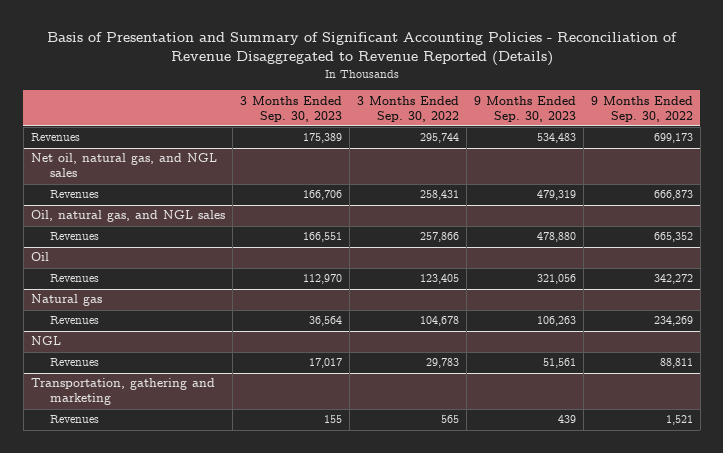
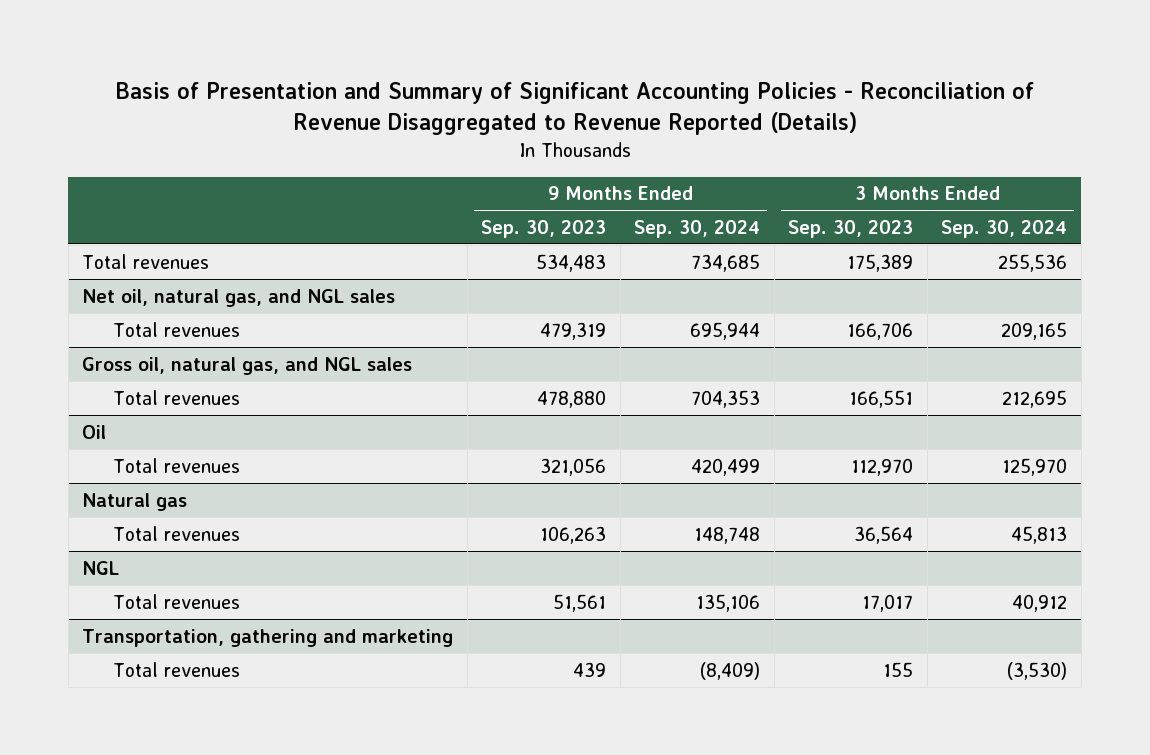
[356,95,459,122] 3 Months Ended Sep. 30, 2022 -> none
[590,95,693,122] 9 Months Ended Sep. 30, 2022 -> none
none -> [634,219,761,238] Sep. 30, 2024
none -> [941,219,1068,238] Sep. 30, 2024
[30,133,80,142] Revenues -> [82,253,210,269] Total revenues
[49,190,99,199] Revenues -> [113,321,241,337] Total revenues
[30,210,225,223] Oil, natural gas, and NGL sales -> [82,356,413,375] Gross oil, natural gas, and NGL sales
[49,232,99,241] Revenues -> [113,389,241,405] Total revenues
[49,274,99,283] Revenues -> [113,457,241,473] Total revenues
[49,316,99,325] Revenues -> [113,525,241,541] Total revenues
[49,358,99,367] Revenues -> [113,593,241,609] Total revenues
[49,415,99,424] Revenues -> [113,661,241,677] Total revenues

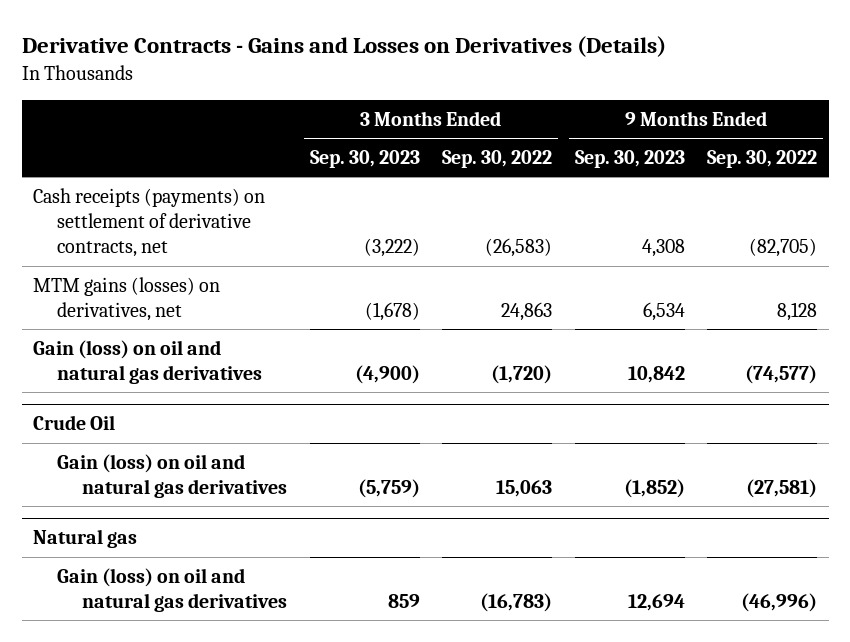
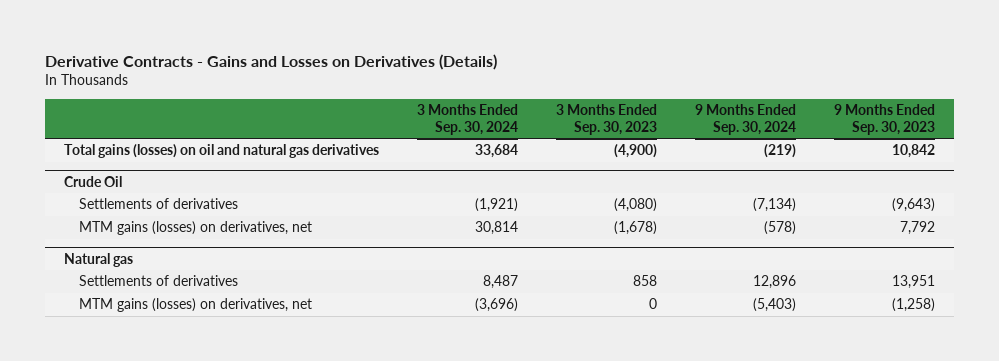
[442,149,553,168] Sep. 30, 2022 -> none
[707,149,818,168] Sep. 30, 2022 -> none
none -> [417,103,519,135] 3 Months Ended Sep. 30, 2024
none -> [694,103,796,135] 9 Months Ended Sep. 30, 2024
[32,187,265,258] Cash receipts (payments) on settlement of derivative contracts, net -> none
[32,276,220,322] MTM gains (losses) on derivatives, net -> none
[32,339,263,385] Gain (loss) on oil and natural gas derivatives -> [64,144,380,159] Total gains (losses) on oil and natural gas derivatives
[57,453,288,499] Gain (loss) on oil and natural gas derivatives -> none
none -> [79,198,239,210] Settlements of derivatives
none -> [79,221,313,236] MTM gains (losses) on derivatives, net
[57,567,288,613] Gain (loss) on oil and natural gas derivatives -> none
none -> [79,275,239,287] Settlements of derivatives
none -> [79,298,313,313] MTM gains (losses) on derivatives, net

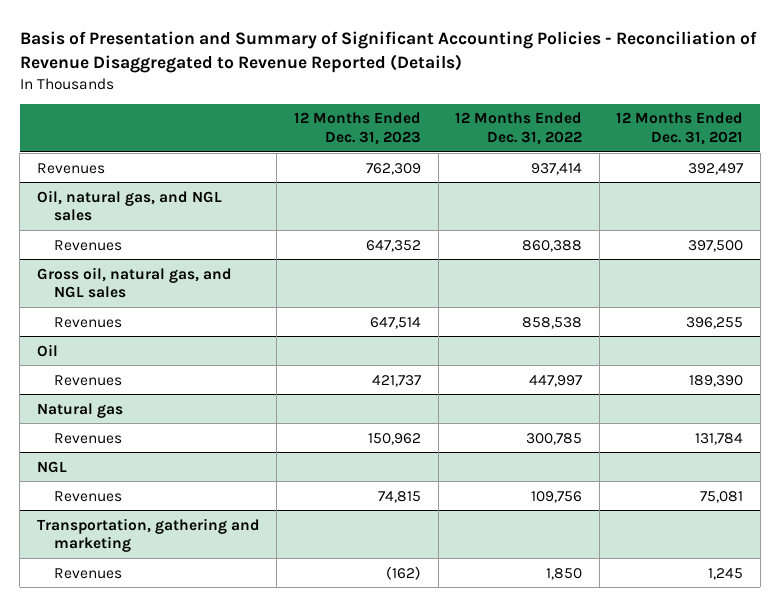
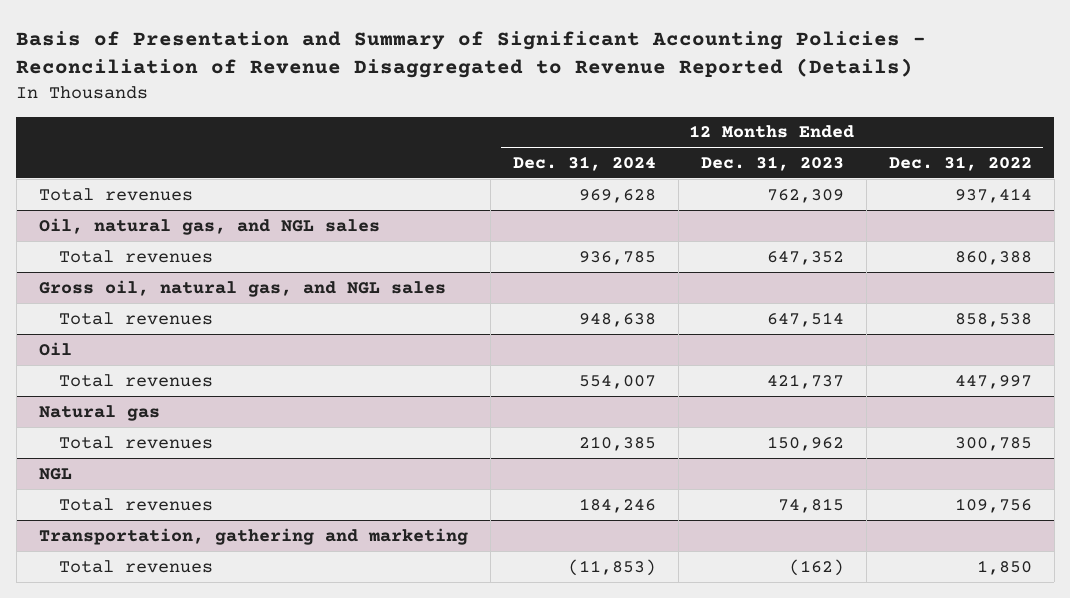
[616,112,744,146] 12 Months Ended Dec. 31, 2021 -> none
none -> [512,155,656,171] Dec. 31, 2024
[36,162,105,174] Revenues -> [38,187,193,201] Total revenues
[53,239,122,251] Revenues -> [58,249,213,263] Total revenues
[53,316,122,328] Revenues -> [58,311,213,325] Total revenues
[53,374,122,386] Revenues -> [58,373,213,387] Total revenues
[53,432,122,444] Revenues -> [58,435,213,449] Total revenues
[53,490,122,502] Revenues -> [58,497,213,511] Total revenues
[53,567,122,579] Revenues -> [58,559,213,573] Total revenues

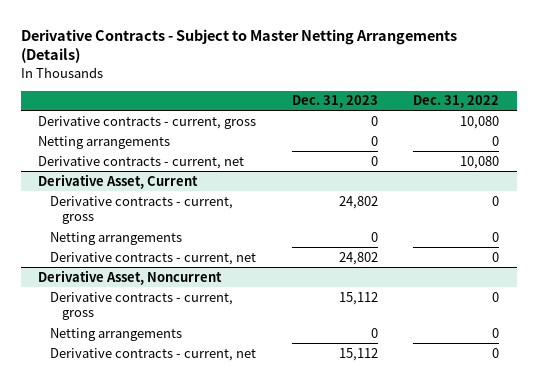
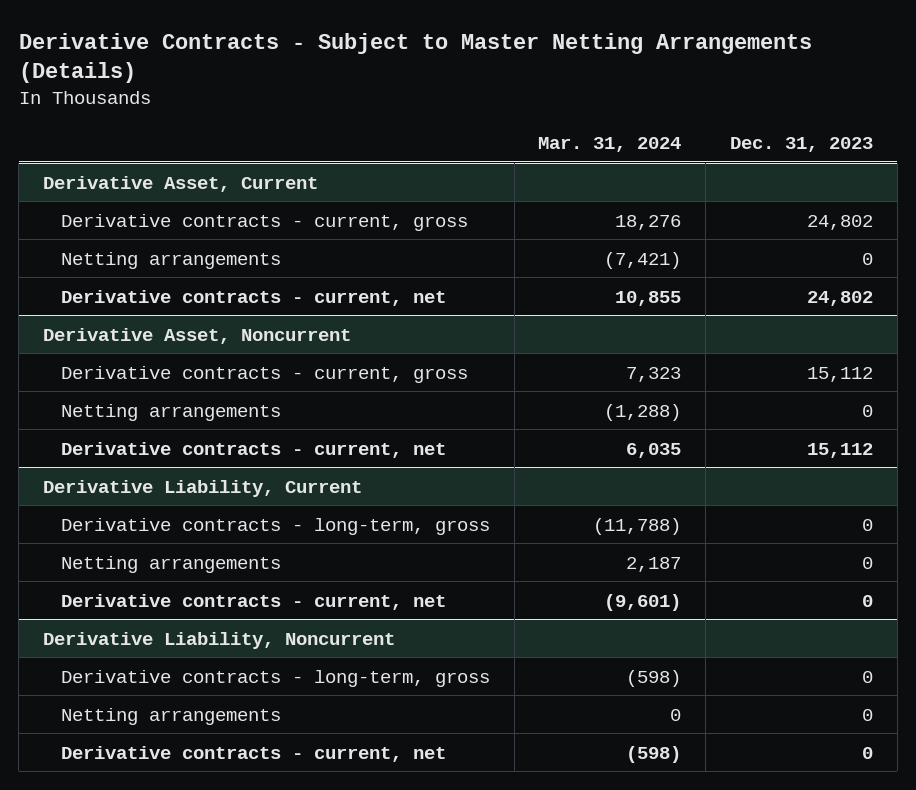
[412,95,499,109] Dec. 31, 2022 -> none
none -> [538,136,682,152] Mar. 31, 2024
[38,115,257,129] Derivative contracts - current, gross -> none
[38,135,171,149] Netting arrangements -> none
[38,155,245,169] Derivative contracts - current, net -> none
none -> [43,479,363,497] Derivative Liability, Current
none -> [60,517,490,535] Derivative contracts - long-term, gross
none -> [60,555,281,573] Netting arrangements
none -> [60,593,446,610] Derivative contracts - current, net
none -> [43,631,396,649] Derivative Liability, Noncurrent
none -> [60,669,490,687] Derivative contracts - long-term, gross
none -> [60,707,281,725] Netting arrangements
none -> [60,745,446,762] Derivative contracts - current, net

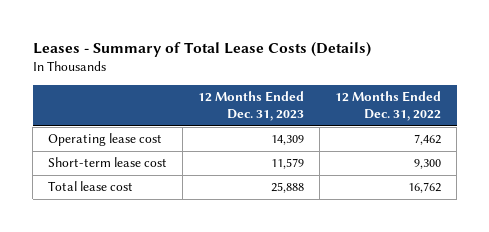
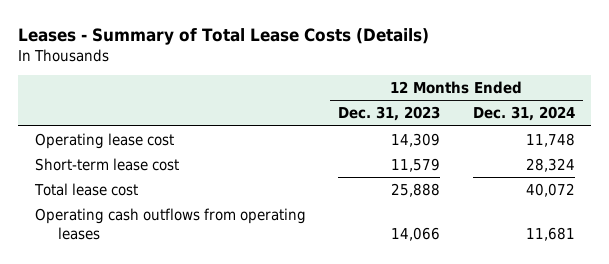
[335,91,442,121] 12 Months Ended Dec. 31, 2022 -> none
none -> [472,106,575,122] Dec. 31, 2024
none -> [34,207,306,240] Operating cash outflows from operating leases

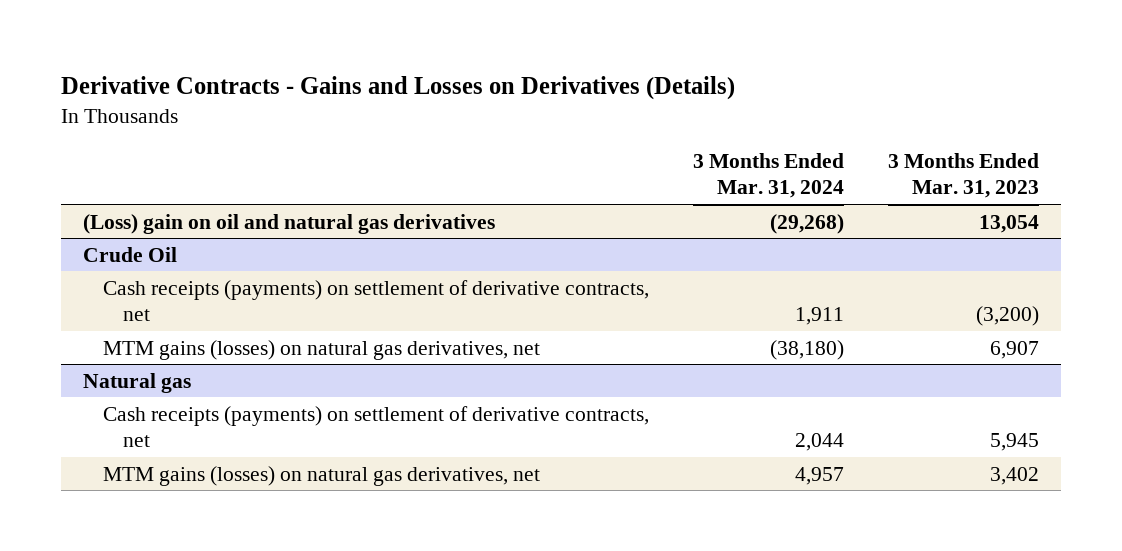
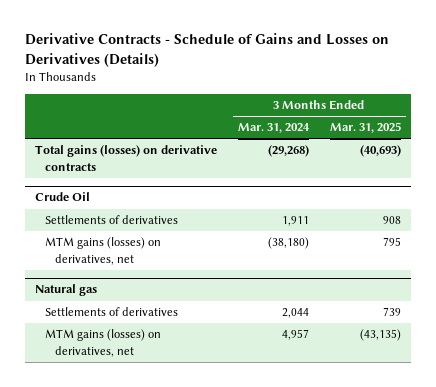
[60,75,735,100] Derivative Contracts - Gains and Losses on Derivatives (Details) -> [24,33,389,67] Derivative Contracts - Schedule of Gains and Losses on Derivatives (Details)
[887,152,1039,199] 3 Months Ended Mar. 31, 2023 -> none
none -> [329,122,401,134] Mar. 31, 2025
[82,213,495,234] (Loss) gain on oil and natural gas derivatives -> [35,145,218,171] Total gains (losses) on derivative contracts
[102,279,649,322] Cash receipts (payments) on settlement of derivative contracts, net -> [44,215,178,225] Settlements of derivatives
[102,339,540,360] MTM gains (losses) on natural gas derivatives, net -> [44,237,161,265] MTM gains (losses) on derivatives, net
[102,405,649,448] Cash receipts (payments) on settlement of derivative contracts, net -> [44,307,178,317] Settlements of derivatives
[102,465,540,486] MTM gains (losses) on natural gas derivatives, net -> [44,329,161,357] MTM gains (losses) on derivatives, net

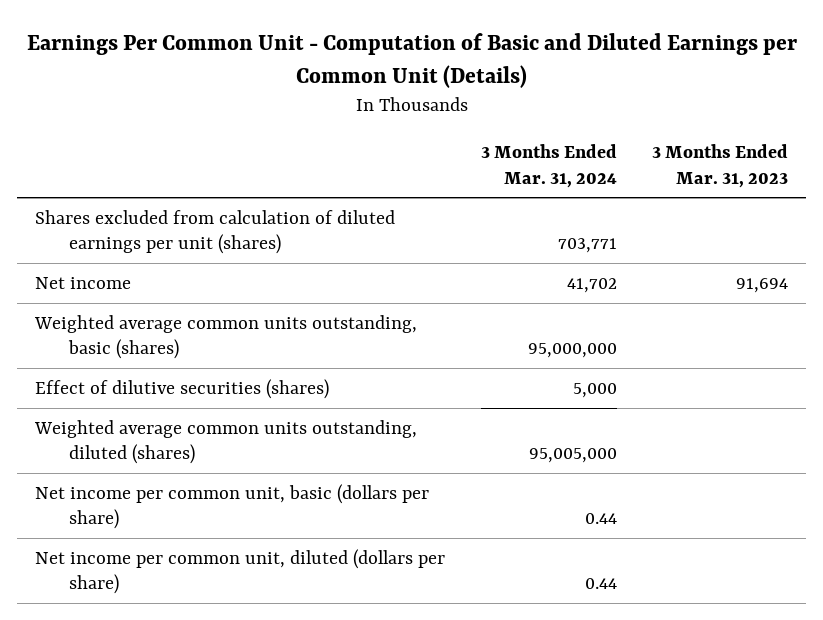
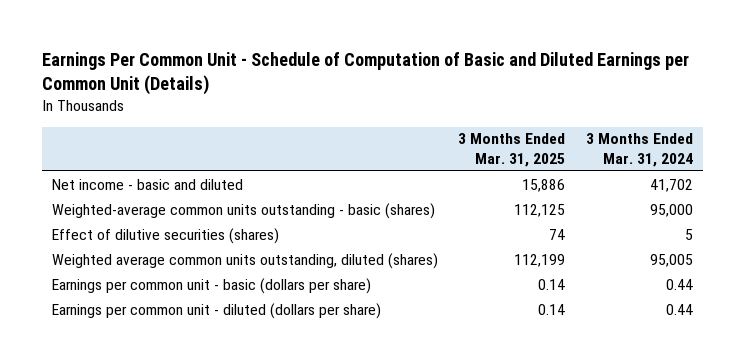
[26,32,797,88] Earnings Per Common Unit - Computation of Basic and Diluted Earnings per Common Unit (Details) -> [41,51,689,95] Earnings Per Common Unit - Schedule of Computation of Basic and Diluted Earnings per Common Unit (Details)
[652,144,789,188] 3 Months Ended Mar. 31, 2023 -> none
none -> [458,133,566,168] 3 Months Ended Mar. 31, 2025
[34,209,395,254] Shares excluded from calculation of diluted earnings per unit (shares) -> none
[34,276,131,289] Net income -> [51,178,243,190] Net income - basic and diluted
[33,314,417,359] Weighted average common units outstanding, basic (shares) -> [51,202,435,219] Weighted-average common units outstanding - basic (shares)
[527,342,617,358] 95,000,000 -> [649,203,693,217] 95,000
[572,382,617,398] 5,000 -> [684,228,693,240] 5
[528,447,617,463] 95,005,000 -> [649,253,693,267] 95,005
[34,483,429,529] Net income per common unit, basic (dollars per share) -> [51,277,371,294] Earnings per common unit - basic (dollars per share)
[34,548,445,594] Net income per common unit, diluted (dollars per share) -> [51,302,381,319] Earnings per common unit - diluted (dollars per share)

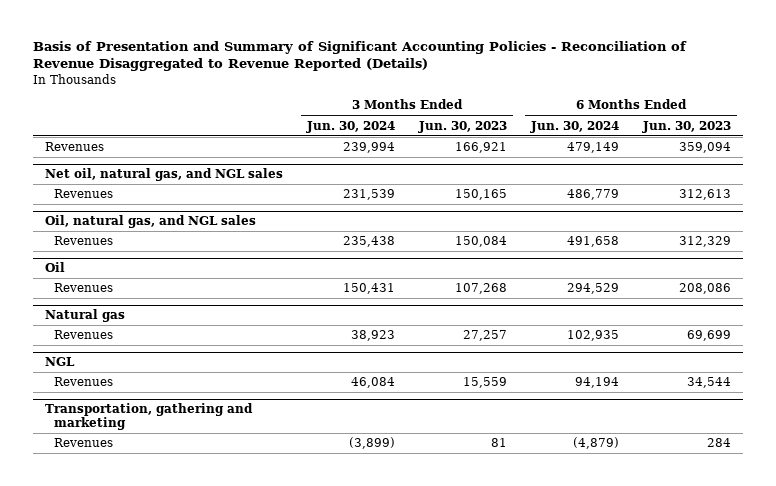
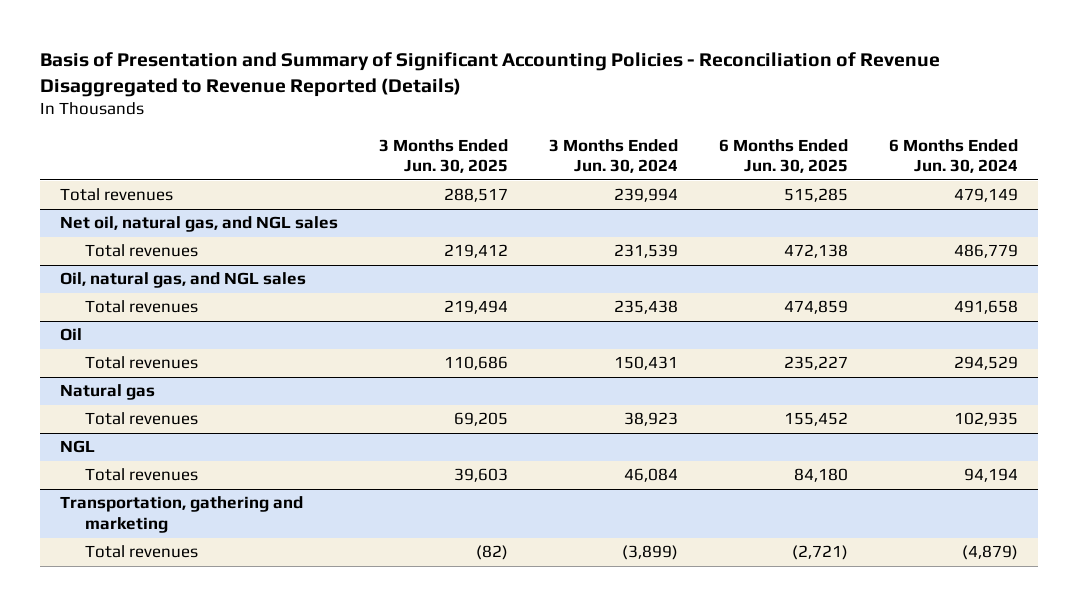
[418,120,508,133] Jun. 30, 2023 -> none
[641,120,731,133] Jun. 30, 2023 -> none
none -> [378,138,508,174] 3 Months Ended Jun. 30, 2025
none -> [718,138,848,174] 6 Months Ended Jun. 30, 2025
[45,142,105,152] Revenues -> [59,188,173,202] Total revenues
[54,189,114,199] Revenues -> [84,244,198,258] Total revenues
[54,236,114,246] Revenues -> [84,300,198,314] Total revenues
[54,283,114,293] Revenues -> [84,356,198,370] Total revenues
[54,330,114,340] Revenues -> [84,412,198,426] Total revenues
[54,377,114,387] Revenues -> [84,468,198,482] Total revenues
[54,438,114,448] Revenues -> [84,545,198,559] Total revenues

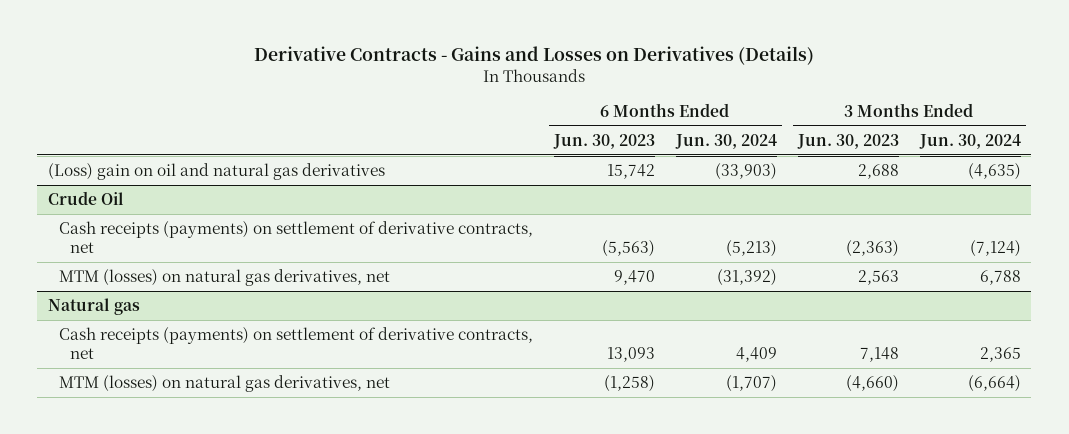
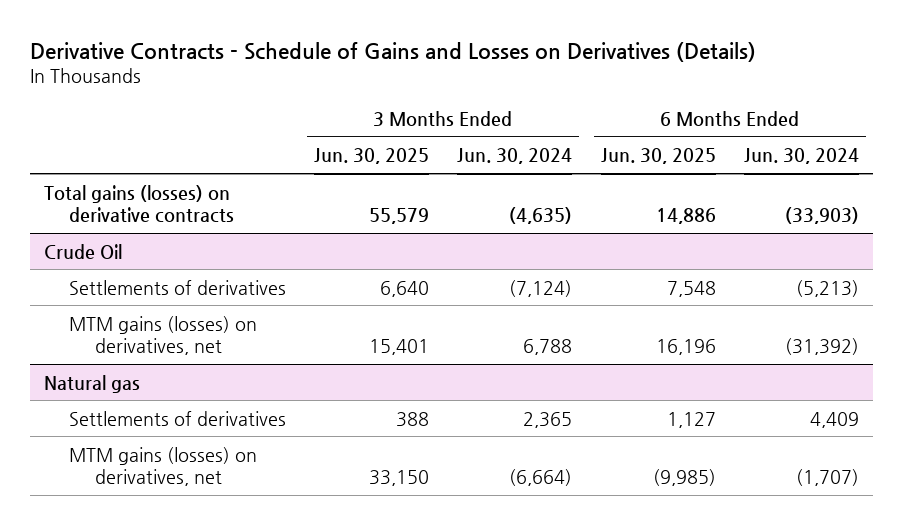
[254,45,815,65] Derivative Contracts - Gains and Losses on Derivatives (Details) -> [29,41,756,62] Derivative Contracts - Schedule of Gains and Losses on Derivatives (Details)
[552,133,655,149] Jun. 30, 2023 -> none
[796,133,899,149] Jun. 30, 2023 -> none
none -> [314,148,430,165] Jun. 30, 2025
none -> [600,148,716,165] Jun. 30, 2025
[47,162,385,180] (Loss) gain on oil and natural gas derivatives -> [43,184,235,223] Total gains (losses) on derivative contracts
[58,220,533,253] Cash receipts (payments) on settlement of derivative contracts, net -> [69,279,287,295] Settlements of derivatives
[58,268,390,286] MTM (losses) on natural gas derivatives, net -> [69,315,258,355] MTM gains (losses) on derivatives, net
[58,326,533,359] Cash receipts (payments) on settlement of derivative contracts, net -> [69,410,287,426] Settlements of derivatives
[58,374,390,392] MTM (losses) on natural gas derivatives, net -> [69,446,258,486] MTM gains (losses) on derivatives, net

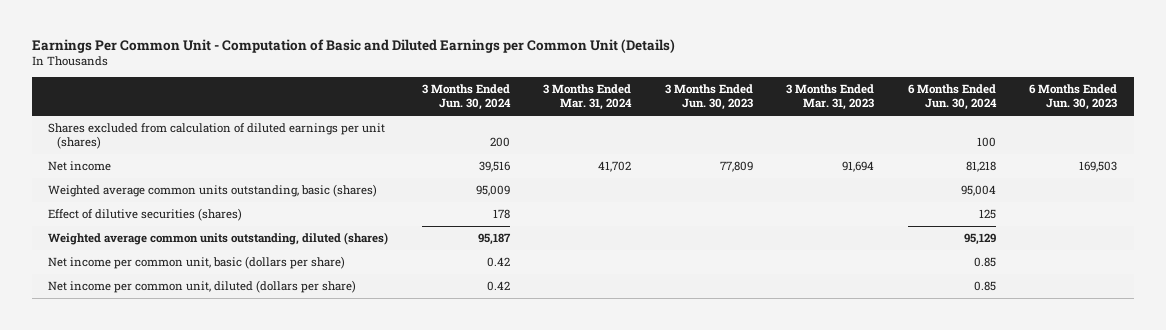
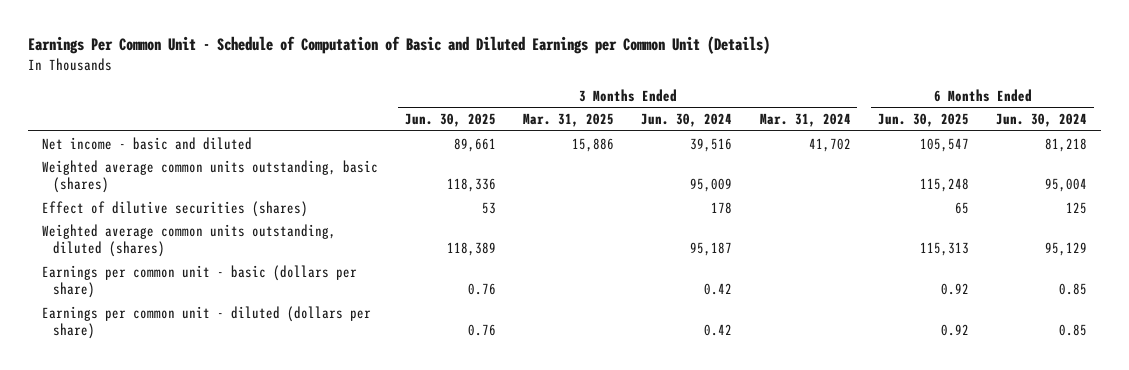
[31,38,675,53] Earnings Per Common Unit - Computation of Basic and Diluted Earnings per Common Unit (Details) -> [28,36,771,55] Earnings Per Common Unit - Schedule of Computation of Basic and Diluted Earnings per Common Unit (Details)
[664,83,753,111] 3 Months Ended Jun. 30, 2023 -> none
[786,83,875,111] 3 Months Ended Mar. 31, 2023 -> none
[1029,83,1118,111] 6 Months Ended Jun. 30, 2023 -> none
none -> [404,113,496,128] Jun. 30, 2025
none -> [523,113,615,128] Mar. 31, 2025
none -> [877,113,969,128] Jun. 30, 2025
[48,122,386,150] Shares excluded from calculation of diluted earnings per unit (shares) -> none
[48,160,112,171] Net income -> [41,136,252,150] Net income - basic and diluted
[48,255,346,269] Net income per common unit, basic (dollars per share) -> [41,264,357,298] Earnings per common unit - basic (dollars per share)
[48,279,357,293] Net income per common unit, diluted (dollars per share) -> [41,305,371,339] Earnings per common unit - diluted (dollars per share)

